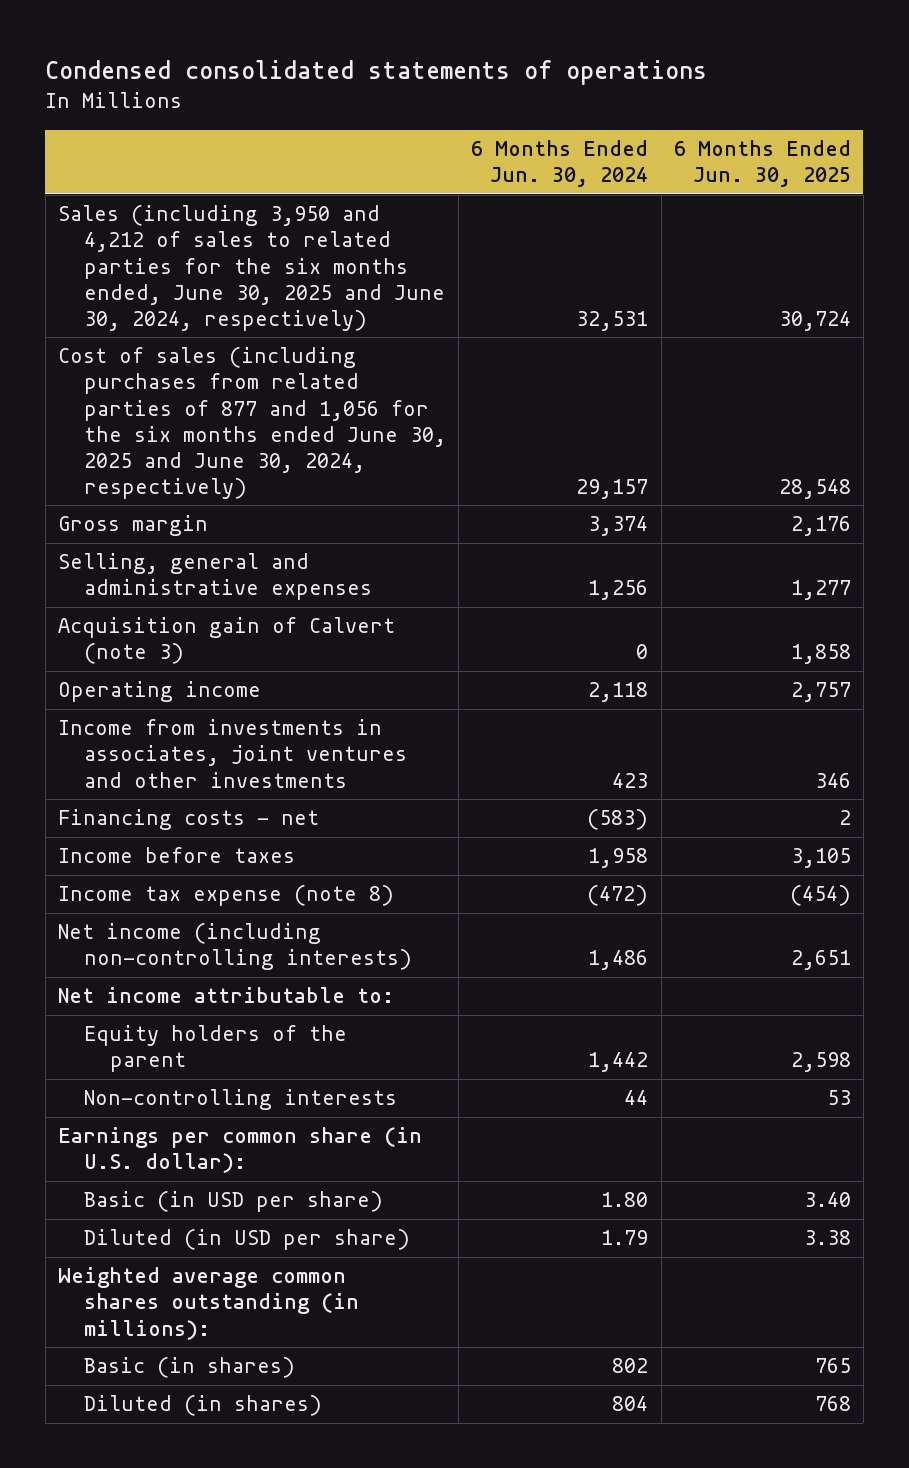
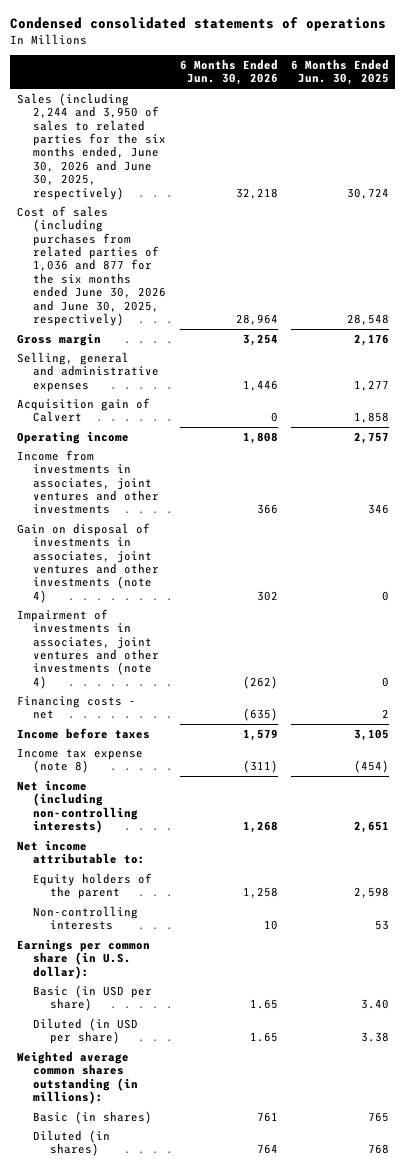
[471,140,649,188] 6 Months Ended Jun. 30, 2024 -> none
none -> [179,59,278,86] 6 Months Ended Jun. 30, 2026
[58,205,445,331] Sales (including 3,950 and 4,212 of sales to related parties for the six months ended, June 30, 2025 and June 30, 2024, respectively) -> [16,92,167,200] Sales (including 2,244 and 3,950 of sales to related parties for the six months ended, June 30, 2026 and June 30, 2025, respectively)
[58,347,446,499] Cost of sales (including purchases from related parties of 877 and 1,056 for the six months ended June 30, 2025 and June 30, 2024, respectively) -> [16,205,167,327] Cost of sales (including purchases from related parties of 1,036 and 877 for the six months ended June 30, 2026 and June 30, 2025, respectively)
[58,617,396,665] Acquisition gain of Calvert (note 3) -> [16,397,150,423] Acquisition gain of Calvert
none -> [16,522,160,603] Gain on disposal of investments in associates, joint ventures and other investments (note 4)
none -> [16,608,160,689] Impairment of investments in associates, joint ventures and other investments (note 4)

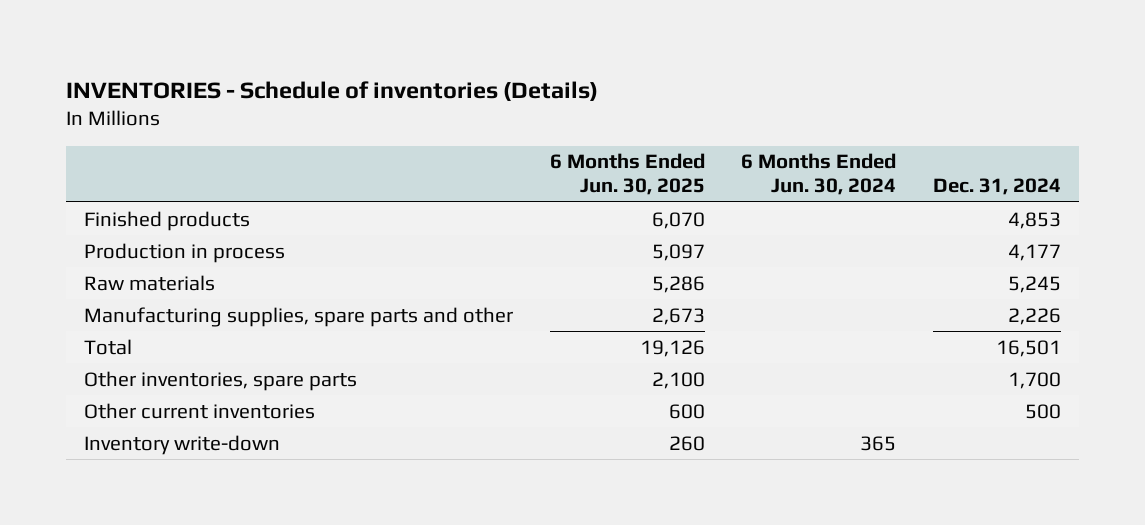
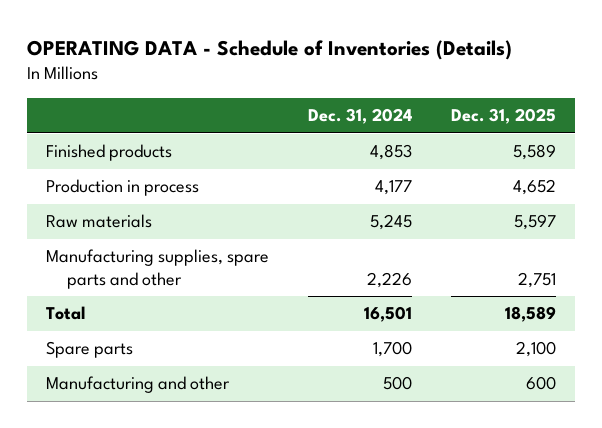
[66,80,599,101] INVENTORIES - Schedule of inventories (Details) -> [26,39,512,60] OPERATING DATA - Schedule of Inventories (Details)
[549,153,705,196] 6 Months Ended Jun. 30, 2025 -> none
[741,153,897,196] 6 Months Ended Jun. 30, 2024 -> none
none -> [450,108,556,125] Dec. 31, 2025
[84,434,281,455] Inventory write-down -> none
[84,370,358,391] Other inventories, spare parts -> [46,341,134,359] Spare parts
[84,402,316,419] Other current inventories -> [46,376,231,394] Manufacturing and other

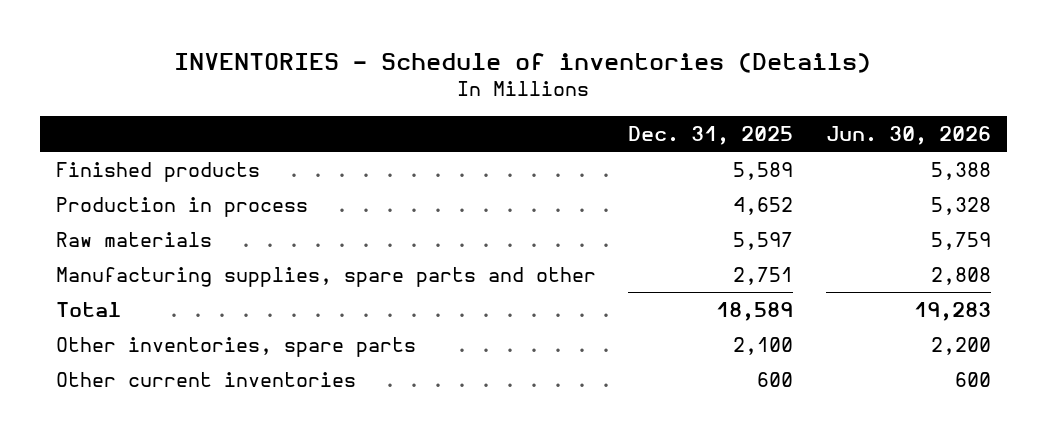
[26,39,512,60] OPERATING DATA - Schedule of Inventories (Details) -> [174,52,872,73] INVENTORIES - Schedule of inventories (Details)
[308,108,413,125] Dec. 31, 2024 -> none
none -> [825,125,991,145] Jun. 30, 2026
[46,341,134,359] Spare parts -> [55,337,416,358] Other inventories, spare parts
[46,376,231,394] Manufacturing and other -> [55,372,356,388] Other current inventories

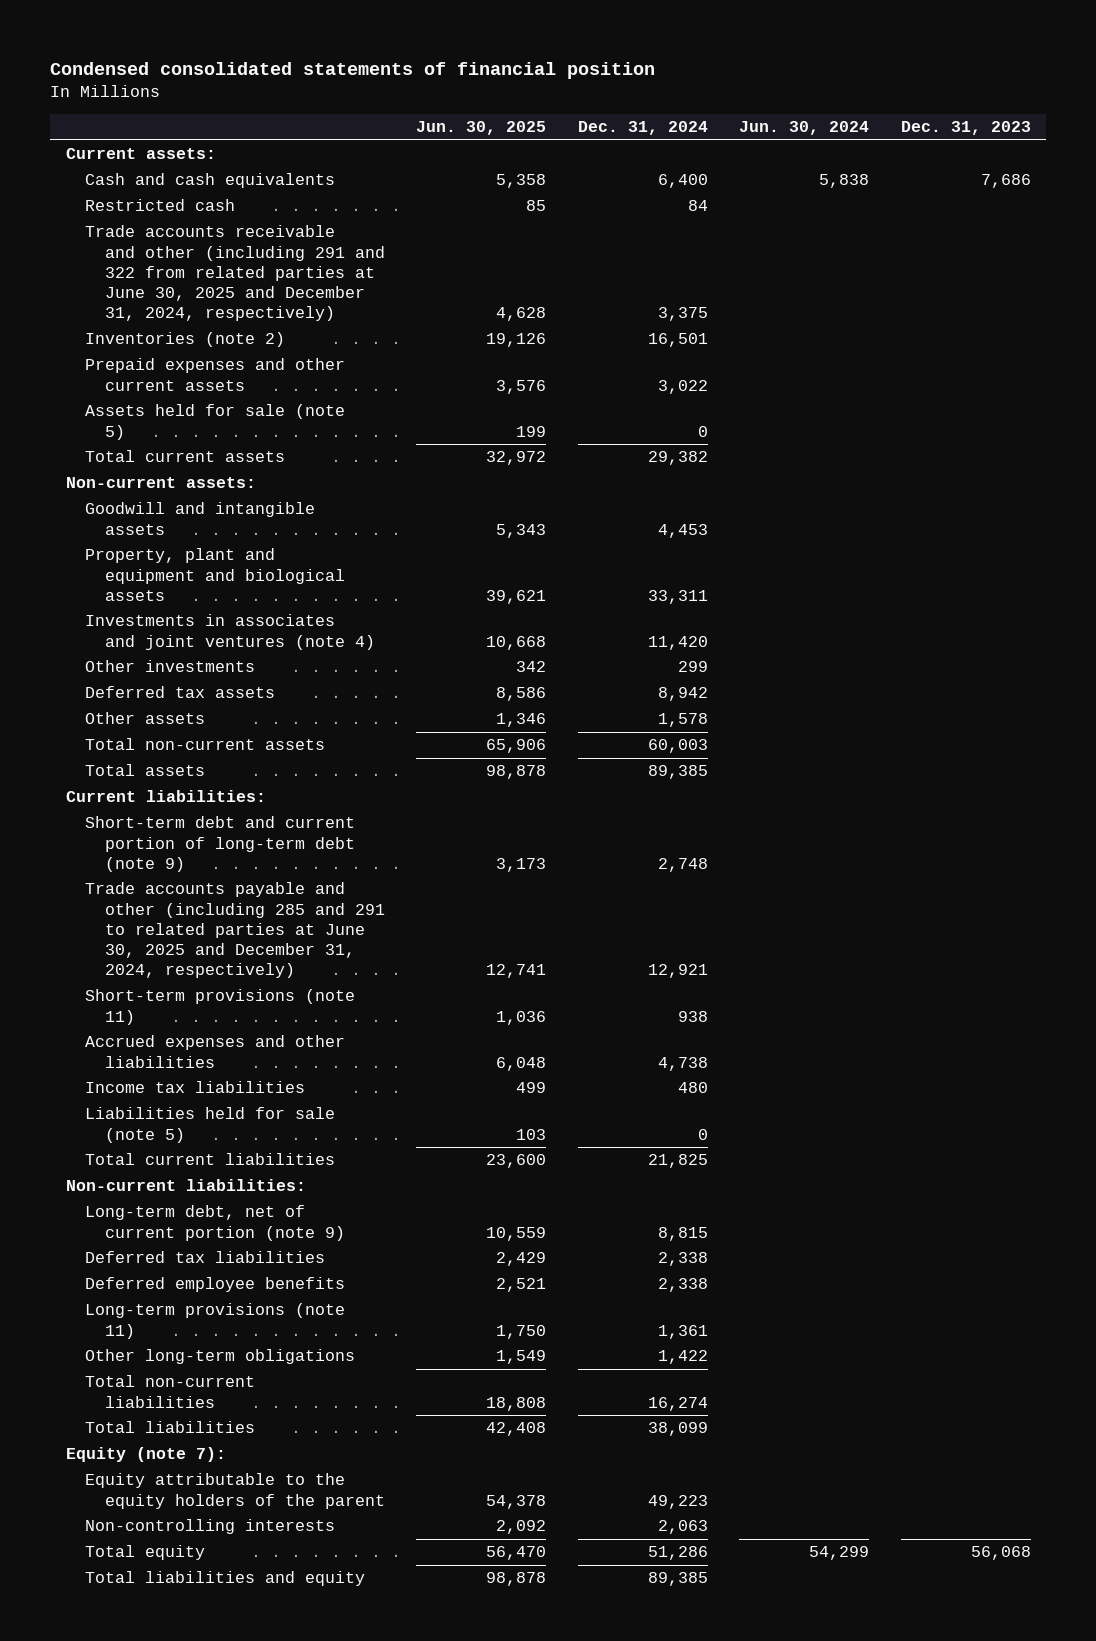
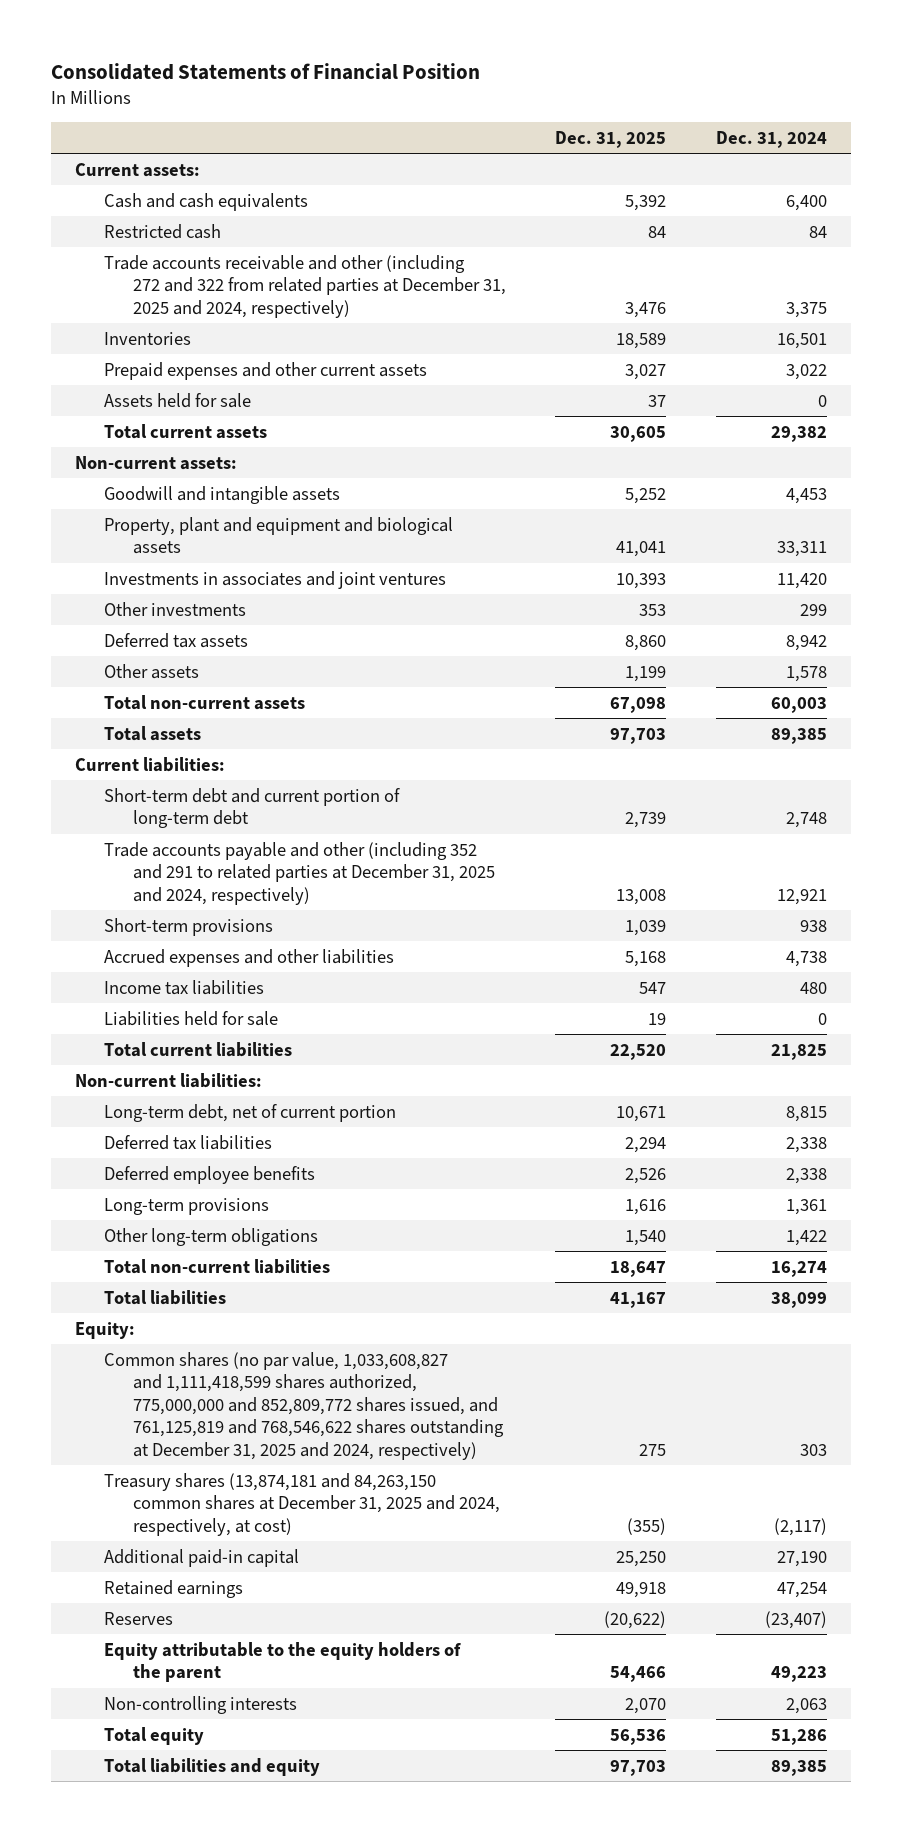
[50,62,656,80] Condensed consolidated statements of financial position -> [50,62,480,80] Consolidated Statements of Financial Position
[416,120,547,135] Jun. 30, 2025 -> none
[739,120,870,135] Jun. 30, 2024 -> none
[900,120,1031,135] Dec. 31, 2023 -> none
none -> [555,130,667,148] Dec. 31, 2025
[85,225,385,322] Trade accounts receivable and other (including 291 and 322 from related parties at June 30, 2025 and December 31, 2024, respectively) -> [104,254,507,318] Trade accounts receivable and other (including 272 and 322 from related parties at December 31, 2025 and 2024, respectively)
[85,332,286,348] Inventories (note 2) -> [104,331,192,345] Inventories
[85,404,346,440] Assets held for sale (note 5) -> [104,392,252,408] Assets held for sale
[85,614,375,650] Investments in associates and joint ventures (note 4) -> [104,570,447,589] Investments in associates and joint ventures
[85,816,356,872] Short-term debt and current portion of long-term debt (note 9) -> [104,787,401,829] Short-term debt and current portion of long-term debt
[85,882,385,979] Trade accounts payable and other (including 285 and 291 to related parties at June 30, 2025 and December 31, 2024, respectively) -> [104,841,496,905] Trade accounts payable and other (including 352 and 291 to related parties at December 31, 2025 and 2024, respectively)
[85,989,356,1025] Short-term provisions (note 11) -> [104,917,274,936] Short-term provisions
[85,1107,336,1143] Liabilities held for sale (note 5) -> [104,1010,279,1026] Liabilities held for sale
[85,1205,345,1241] Long-term debt, net of current portion (note 9) -> [104,1103,397,1122] Long-term debt, net of current portion
[85,1303,346,1339] Long-term provisions (note 11) -> [104,1197,270,1215] Long-term provisions
[65,1447,226,1463] Equity (note 7): -> [75,1321,136,1339] Equity:
none -> [104,1351,505,1460] Common shares (no par value, 1,033,608,827 and 1,111,418,599 shares authorized, 775,000,000 and 852,809,772 shares issued, and 761,125,819 and 768,546,622 shares outstanding at December 31, 2025 and 2024, respectively)
none -> [104,1472,501,1536] Treasury shares (13,874,181 and 84,263,150 common shares at December 31, 2025 and 2024, respectively, at cost)
none -> [104,1548,300,1567] Additional paid-in capital
none -> [104,1579,244,1598] Retained earnings
none -> [104,1611,174,1625] Reserves

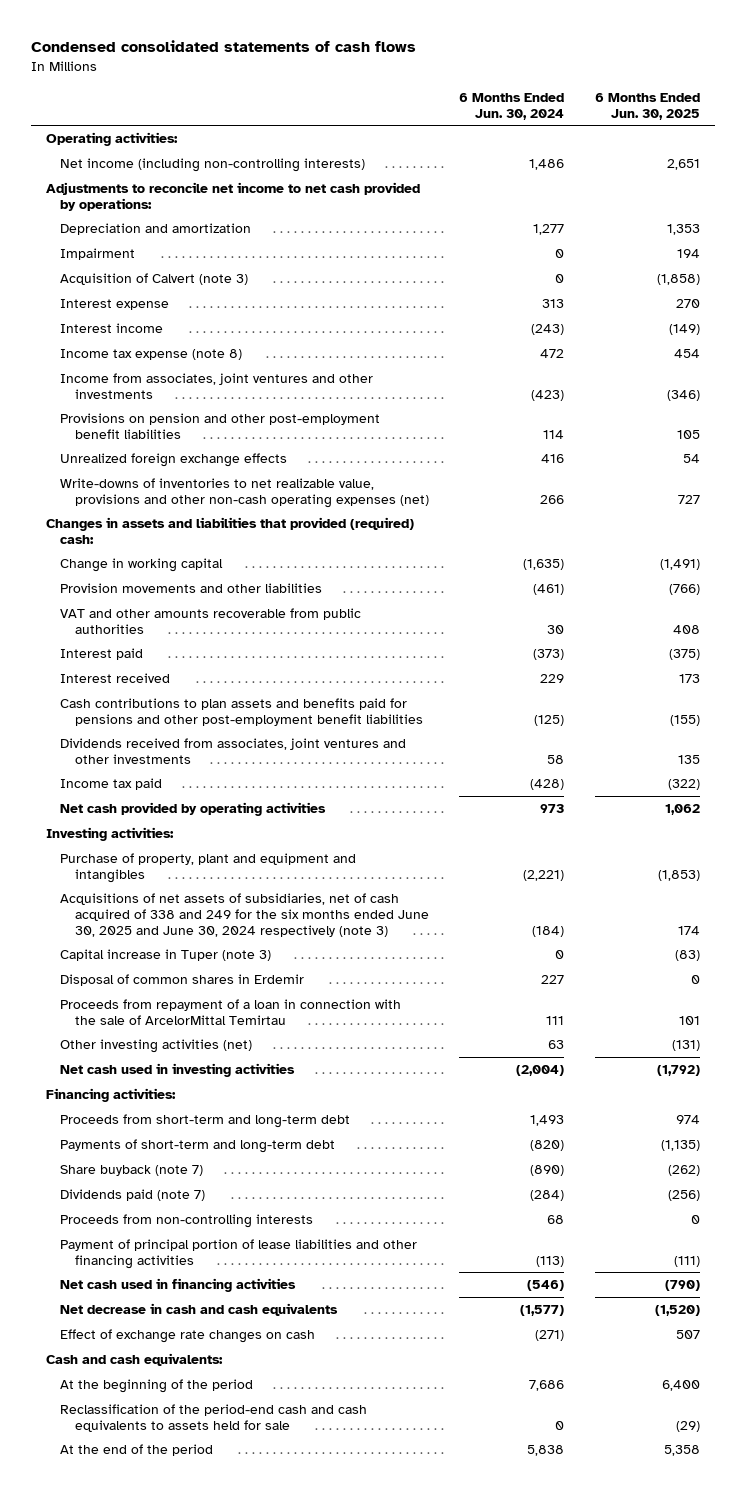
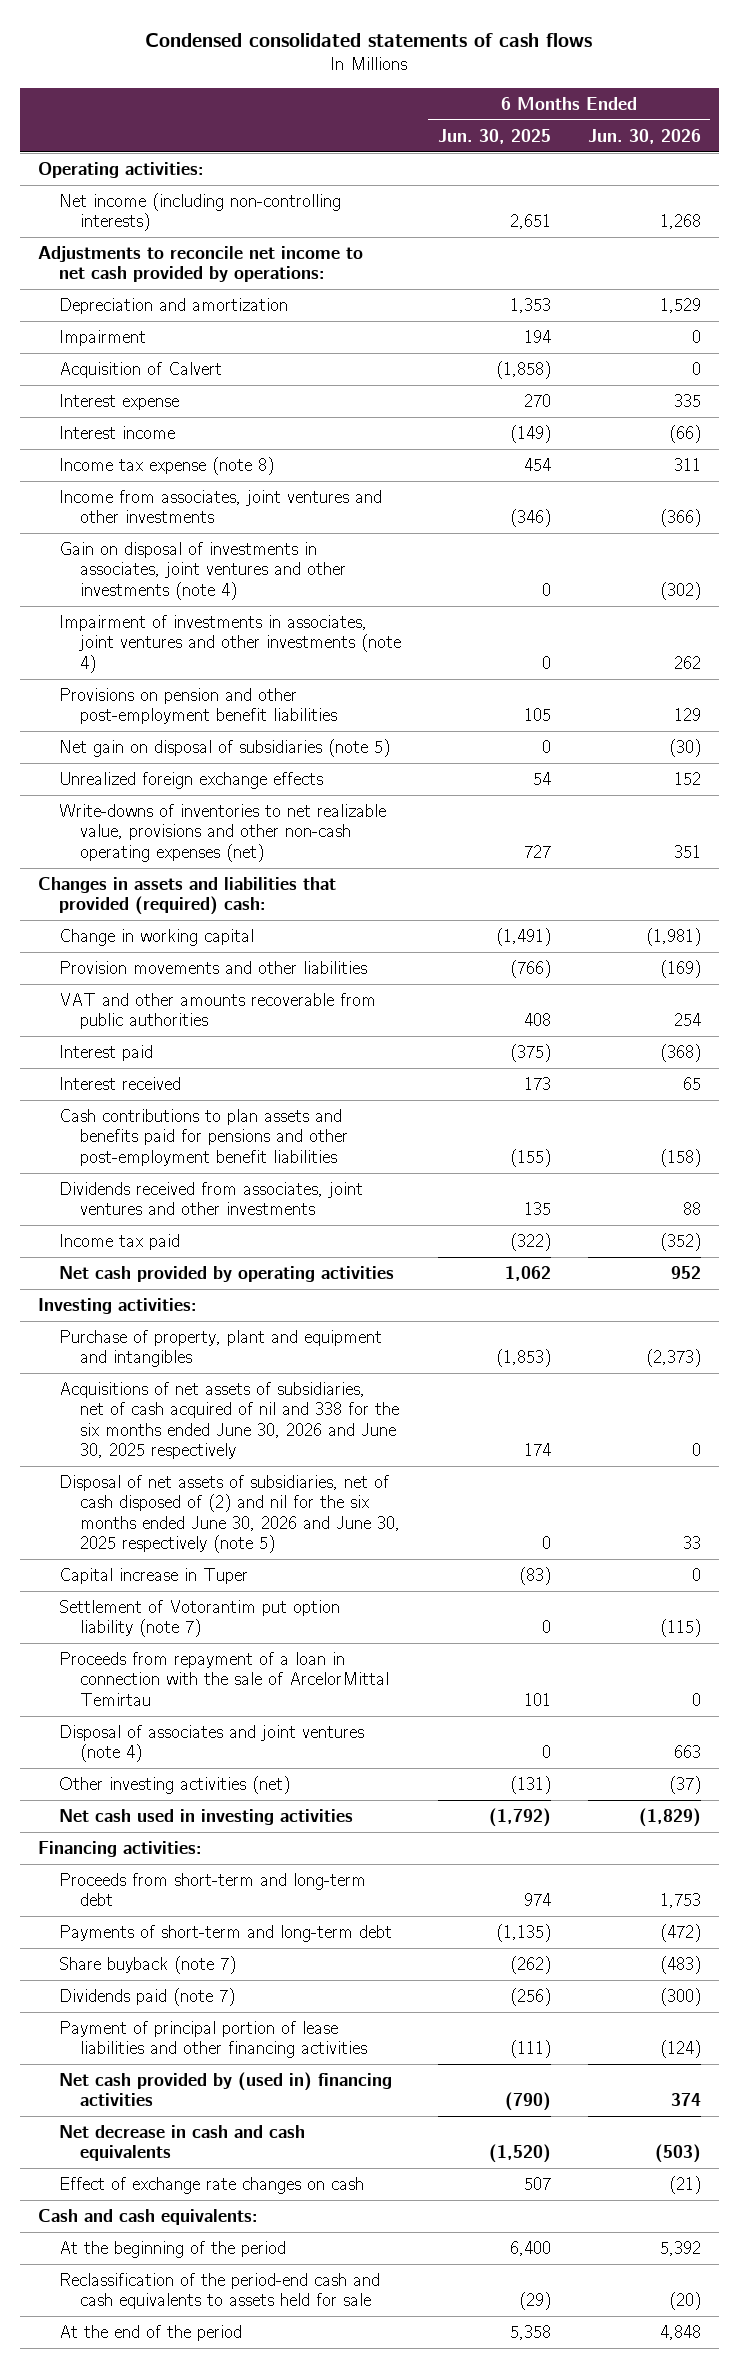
[459,92,565,120] 6 Months Ended Jun. 30, 2024 -> none
none -> [587,128,701,144] Jun. 30, 2026
[60,272,249,285] Acquisition of Calvert (note 3) -> [58,362,222,379] Acquisition of Calvert
none -> [58,542,346,600] Gain on disposal of investments in associates, joint ventures and other investments (note 4)
none -> [58,615,401,673] Impairment of investments in associates, joint ventures and other investments (note 4)
none -> [58,739,390,758] Net gain on disposal of subsidiaries (note 5)
[60,973,305,986] Disposal of common shares in Erdemir -> none
[60,892,429,937] Acquisitions of net assets of subsidiaries, net of cash acquired of 338 and 249 for the six months ended June 30, 2025 and June 30, 2024 respectively (note 3) -> [58,1382,399,1459] Acquisitions of net assets of subsidiaries, net of cash acquired of nil and 338 for the six months ended June 30, 2026 and June 30, 2025 respectively
none -> [58,1475,400,1553] Disposal of net assets of subsidiaries, net of cash disposed of (2) and nil for the six months ended June 30, 2026 and June 30, 2025 respectively (note 5)
[60,948,272,961] Capital increase in Tuper (note 3) -> [58,1568,248,1585] Capital increase in Tuper
none -> [58,1600,340,1638] Settlement of Votorantim put option liability (note 7)
none -> [58,1725,364,1763] Disposal of associates and joint ventures (note 4)
[60,1213,314,1228] Proceeds from non-controlling interests -> none
[60,1277,297,1292] Net cash used in financing activities -> [58,2072,392,2107] Net cash provided by (used in) financing activities

